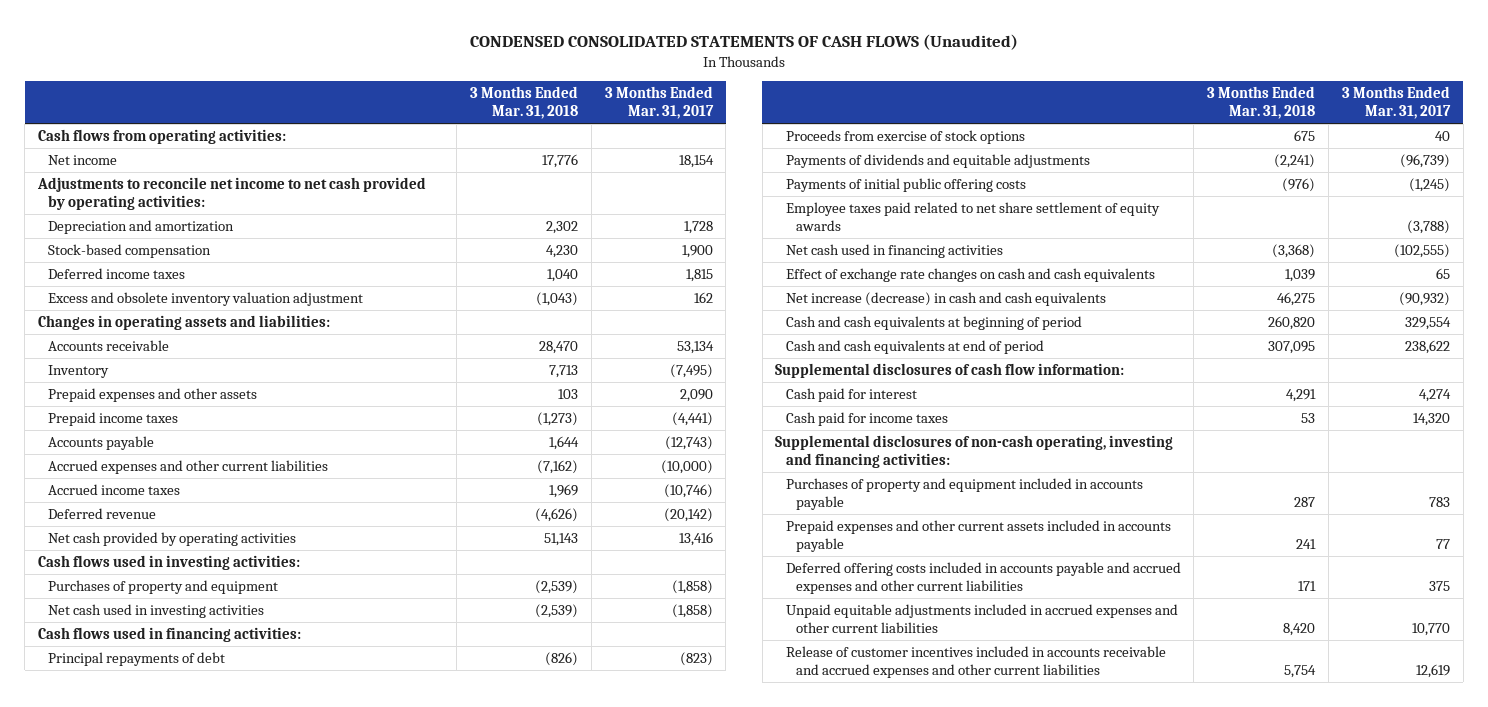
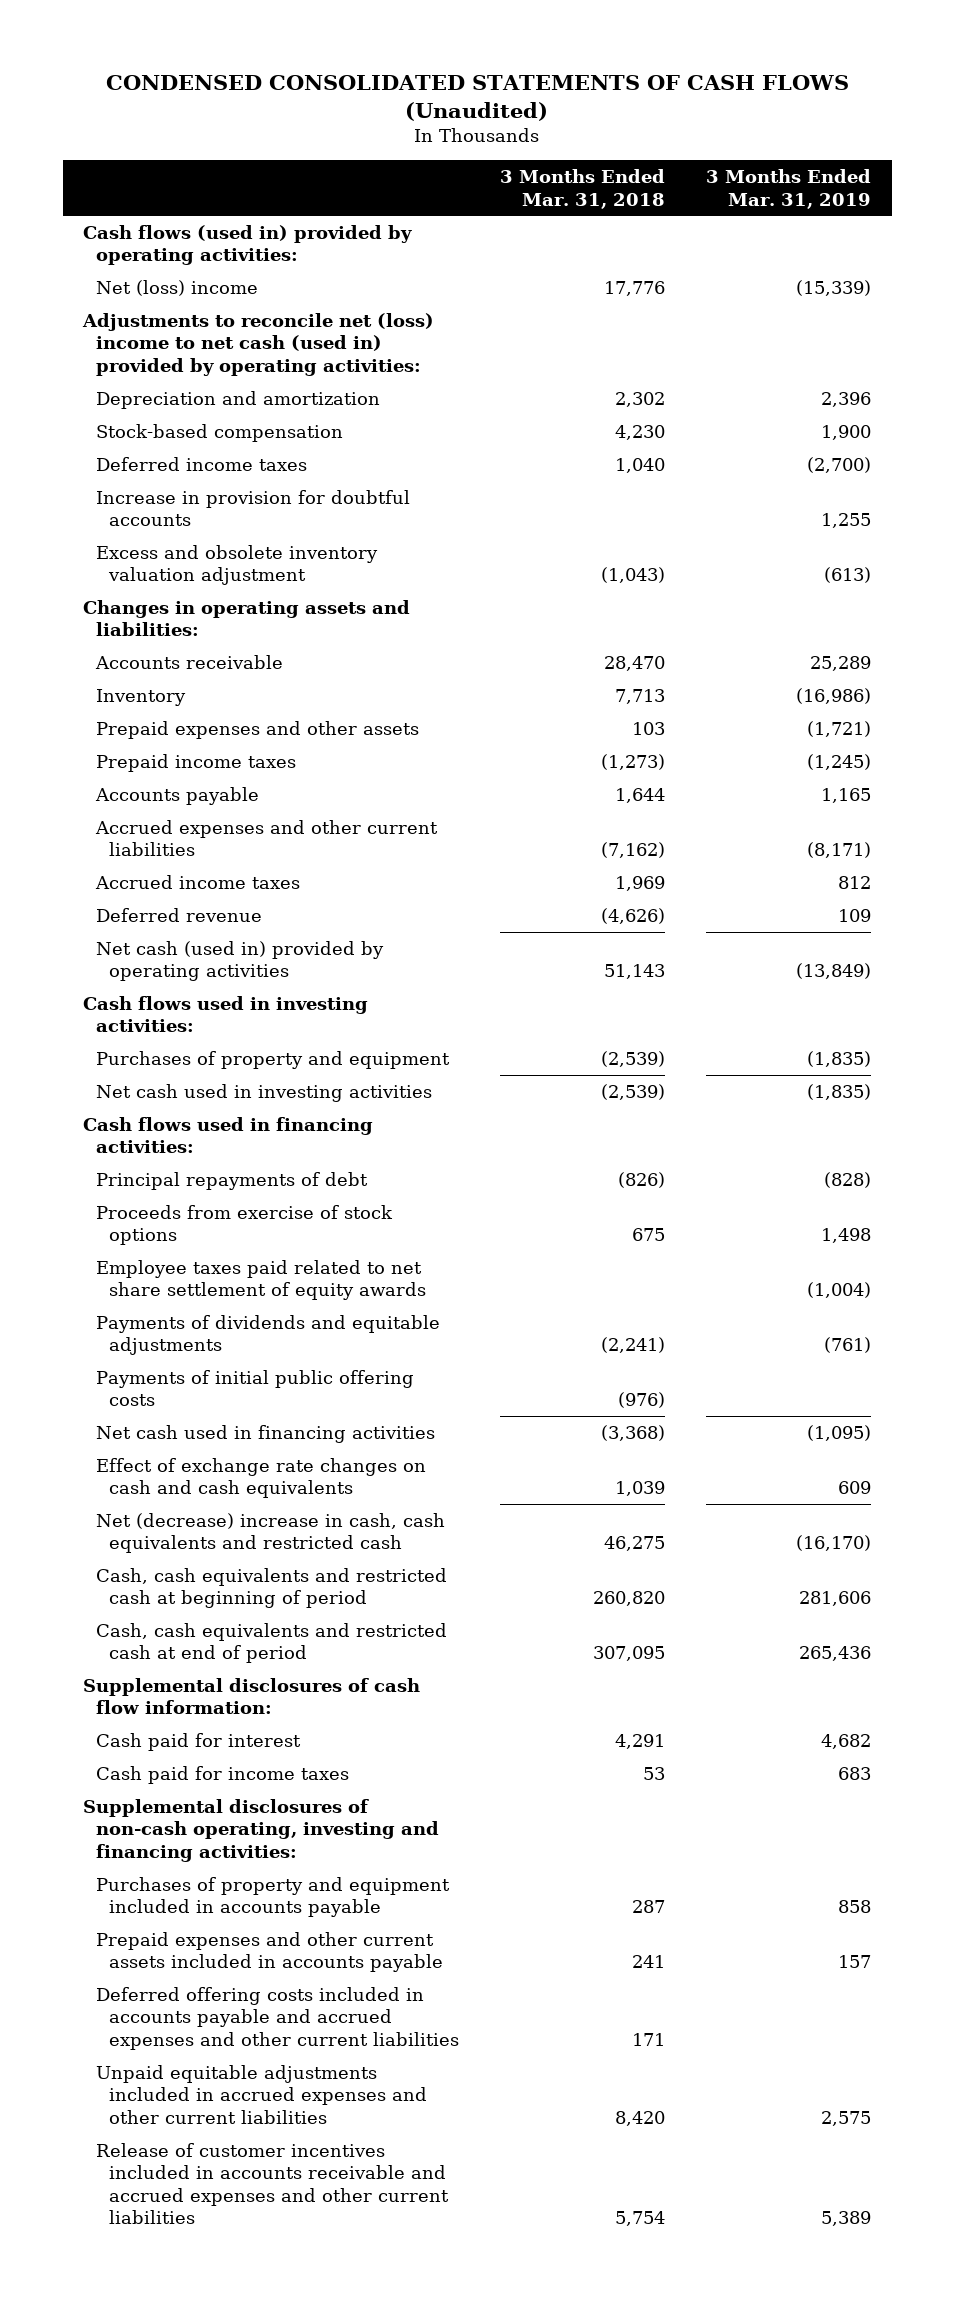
[604,86,714,120] 3 Months Ended Mar. 31, 2017 -> none
none -> [706,169,872,209] 3 Months Ended Mar. 31, 2019
[38,128,287,144] Cash flows from operating activities: -> [83,224,413,266] Cash flows (used in) provided by operating activities:
[48,154,118,165] Net income -> [95,279,258,296] Net (loss) income
[37,176,427,211] Adjustments to reconcile net income to net cash provided by operating activities: -> [82,312,435,376] Adjustments to reconcile net (loss) income to net cash (used in) provided by operating activities:
none -> [95,489,410,527] Increase in provision for doubtful accounts
[48,531,297,546] Net cash provided by operating activities -> [95,940,384,982] Net cash (used in) provided by operating activities
[785,201,1160,232] Employee taxes paid related to net share settlement of equity awards -> [95,1259,426,1301] Employee taxes paid related to net share settlement of equity awards
[785,291,1106,306] Net increase (decrease) in cash and cash equivalents -> [95,1512,445,1554] Net (decrease) increase in cash, cash equivalents and restricted cash
[785,315,1082,330] Cash and cash equivalents at beginning of period -> [95,1567,447,1609] Cash, cash equivalents and restricted cash at beginning of period
[785,339,1044,354] Cash and cash equivalents at end of period -> [95,1622,447,1664] Cash, cash equivalents and restricted cash at end of period

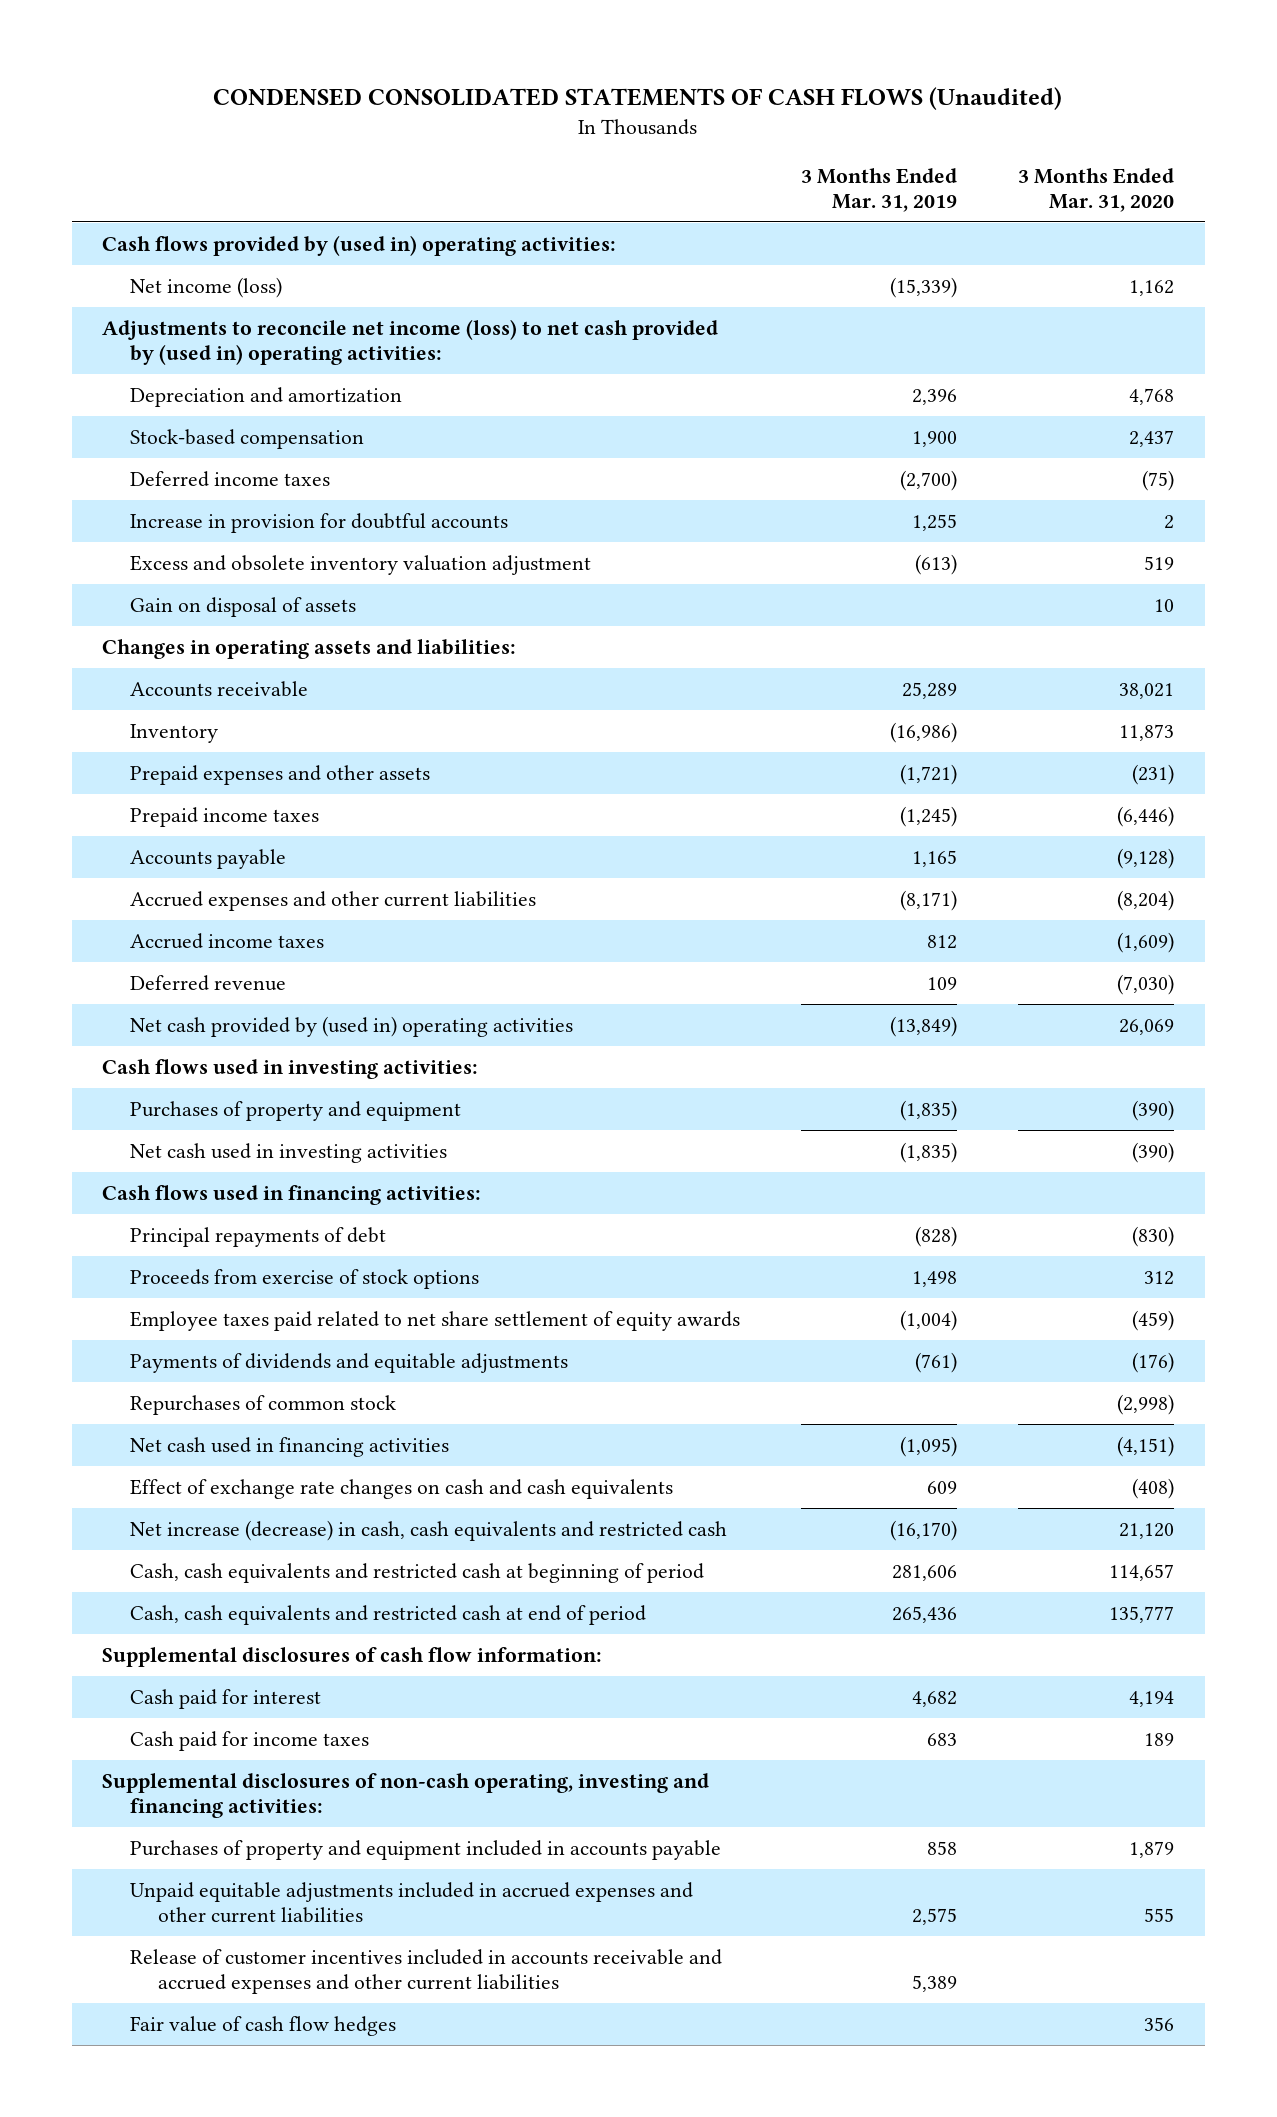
[500,169,666,209] 3 Months Ended Mar. 31, 2018 -> none
none -> [1018,167,1175,213] 3 Months Ended Mar. 31, 2020
[83,224,413,266] Cash flows (used in) provided by operating activities: -> [102,234,617,256] Cash flows provided by (used in) operating activities:
[95,279,258,296] Net (loss) income -> [129,276,282,298] Net income (loss)
[82,312,435,376] Adjustments to reconcile net (loss) income to net cash (used in) provided by operating activities: -> [102,318,719,365] Adjustments to reconcile net income (loss) to net cash provided by (used in) operating activities:
none -> [129,596,356,617] Gain on disposal of assets
[95,940,384,982] Net cash (used in) provided by operating activities -> [129,1015,573,1037] Net cash provided by (used in) operating activities
[95,1369,414,1407] Payments of initial public offering costs -> none
none -> [129,1394,396,1415] Repurchases of common stock
[95,1512,445,1554] Net (decrease) increase in cash, cash equivalents and restricted cash -> [129,1519,727,1541] Net increase (decrease) in cash, cash equivalents and restricted cash
[95,1931,443,1973] Prepaid expenses and other current assets included in accounts payable -> none
[95,1986,459,2050] Deferred offering costs included in accounts payable and accrued expenses and other current liabilities -> none
none -> [129,2015,396,2036] Fair value of cash flow hedges

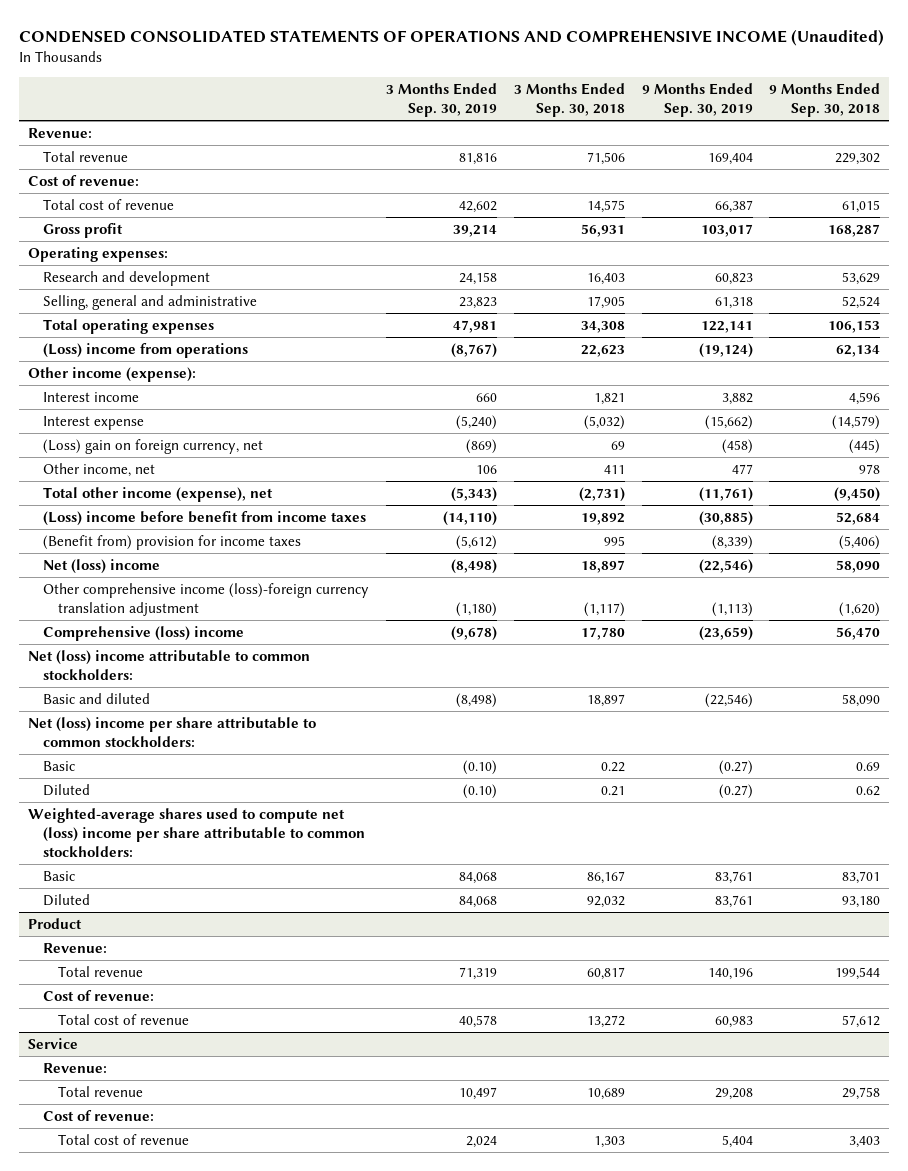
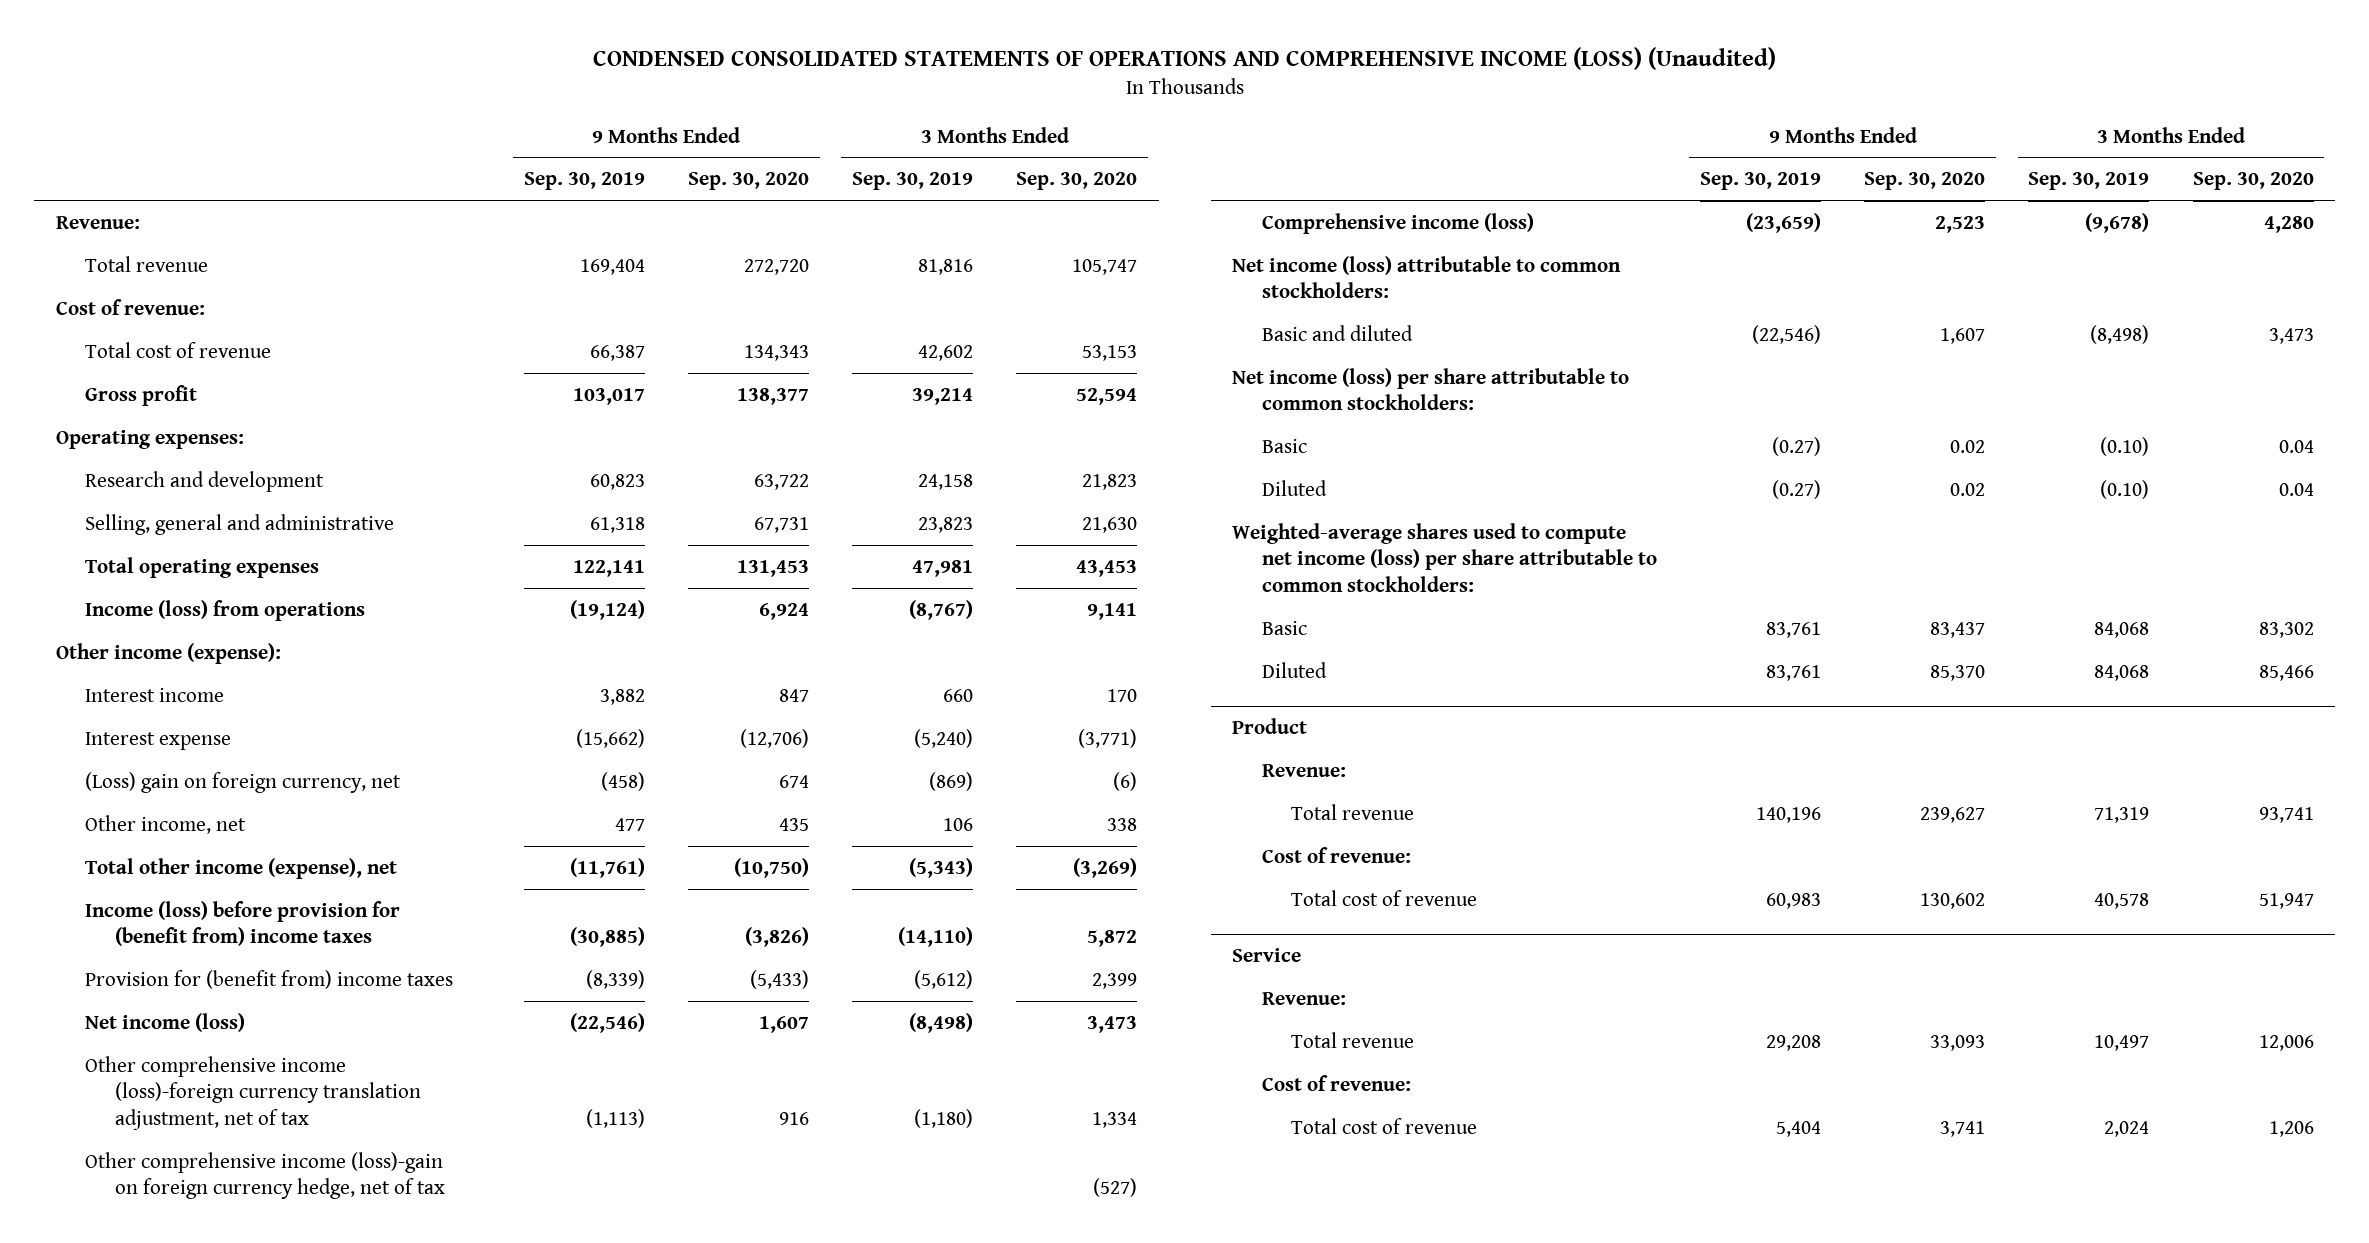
[19,29,885,47] CONDENSED CONSOLIDATED STATEMENTS OF OPERATIONS AND COMPREHENSIVE INCOME (Unaudited) -> [592,47,1776,71] CONDENSED CONSOLIDATED STATEMENTS OF OPERATIONS AND COMPREHENSIVE INCOME (LOSS) (Unaudited)
[513,82,625,117] 3 Months Ended Sep. 30, 2018 -> none
[769,82,881,117] 9 Months Ended Sep. 30, 2018 -> none
none -> [687,172,809,191] Sep. 30, 2020
none -> [1016,172,1138,191] Sep. 30, 2020
[42,342,248,358] (Loss) income from operations -> [85,599,366,621] Income (loss) from operations
[42,510,366,526] (Loss) income before benefit from income taxes -> [85,900,401,947] Income (loss) before provision for (benefit from) income taxes
[42,534,301,550] (Benefit from) provision for income taxes -> [85,969,454,989] Provision for (benefit from) income taxes
[42,558,160,574] Net (loss) income -> [85,1012,246,1032] Net income (loss)
[42,582,369,616] Other comprehensive income (loss)-foreign currency translation adjustment -> [85,1055,421,1130] Other comprehensive income (loss)-foreign currency translation adjustment, net of tax
none -> [85,1151,445,1200] Other comprehensive income (loss)-gain on foreign currency hedge, net of tax
[42,625,244,641] Comprehensive (loss) income -> [1261,212,1534,234] Comprehensive income (loss)
[27,649,310,680] Net (loss) income attributable to common stockholders: -> [1232,255,1622,299] Net income (loss) attributable to common stockholders:
[27,716,316,747] Net (loss) income per share attributable to common stockholders: -> [1232,367,1630,411] Net income (loss) per share attributable to common stockholders:
[27,807,365,858] Weighted-average shares used to compute net (loss) income per share attributable to common stockholders: -> [1232,522,1657,592] Weighted-average shares used to compute net income (loss) per share attributable to common stockholders:

